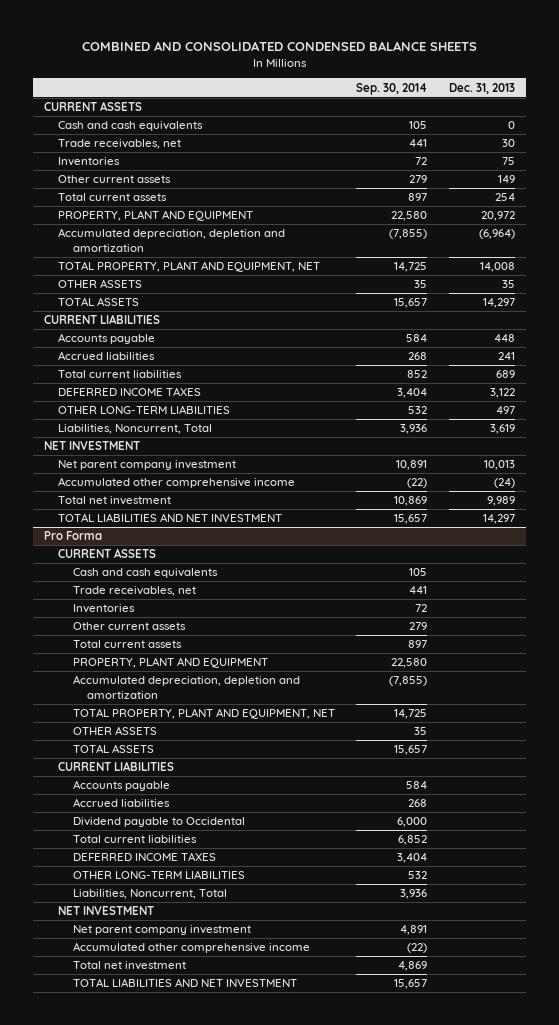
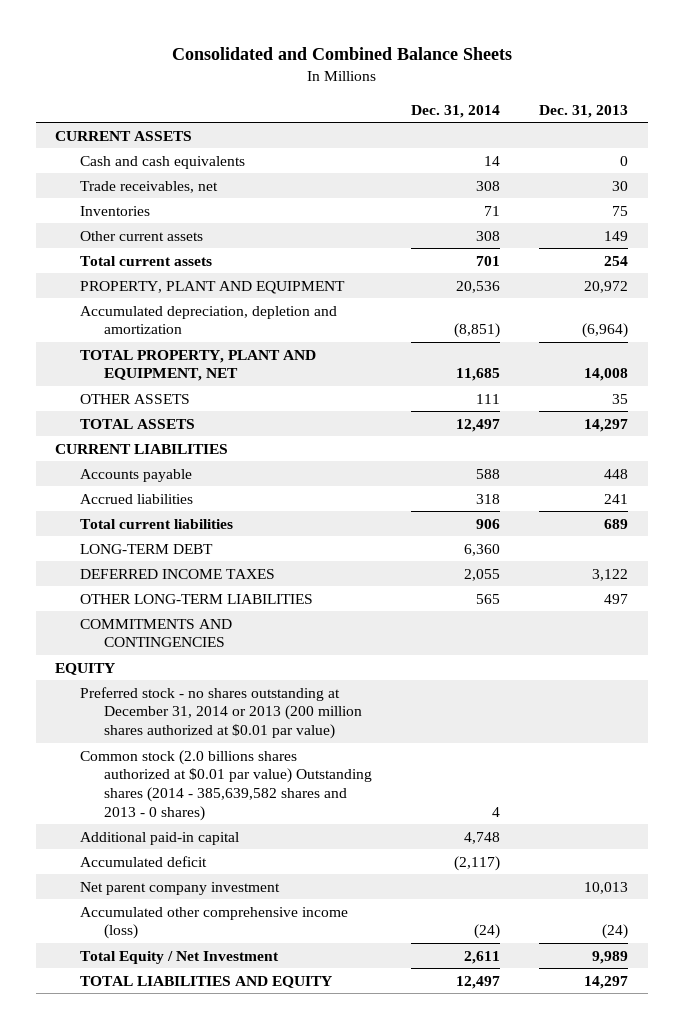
[81,41,477,52] COMBINED AND CONSOLIDATED CONDENSED BALANCE SHEETS -> [171,46,512,60] Consolidated and Combined Balance Sheets
[356,82,428,95] Sep. 30, 2014 -> none
none -> [411,104,501,118] Dec. 31, 2014
none -> [79,543,213,554] LONG-TERM DEBT
[58,424,213,435] Liabilities, Noncurrent, Total -> none
[44,441,141,451] NET INVESTMENT -> none
none -> [79,618,232,648] COMMITMENTS AND CONTINGENCIES
none -> [54,662,115,675] EQUITY
none -> [79,686,363,740] Preferred stock - no shares outstanding at December 31, 2014 or 2013 (200 million shares authorized at $0.01 par value)
none -> [79,749,373,821] Common stock (2.0 billions shares authorized at $0.01 par value) Outstanding shares (2014 - 385,639,582 shares and 2013 - 0 shares)
none -> [79,831,239,845] Additional paid-in capital
none -> [79,855,207,867] Accumulated deficit
[44,531,103,541] Pro Forma -> none
[58,548,157,559] CURRENT ASSETS -> none
[72,568,218,579] Cash and cash equivalents -> none
[72,586,196,597] Trade receivables, net -> none
[72,604,135,614] Inventories -> none
[72,622,186,631] Other current assets -> none
[72,640,182,649] Total current assets -> none
[72,657,268,669] PROPERTY, PLANT AND EQUIPMENT -> none
[72,675,300,699] Accumulated depreciation, depletion and amortization -> none
[72,708,335,720] TOTAL PROPERTY, PLANT AND EQUIPMENT, NET -> none
[72,726,157,736] OTHER ASSETS -> none
[72,744,154,754] TOTAL ASSETS -> none
[58,761,175,772] CURRENT LIABILITIES -> none
[72,780,170,792] Accounts payable -> none
[72,798,170,808] Accrued liabilities -> none
[72,817,245,828] Dividend payable to Occidental -> none
[72,835,197,844] Total current liabilities -> none
[72,852,216,862] DEFERRED INCOME TAXES -> none
[72,870,245,880] OTHER LONG-TERM LIABILITIES -> none
[72,889,227,900] Liabilities, Noncurrent, Total -> none
[58,906,155,916] NET INVESTMENT -> none
[72,925,251,936] Net parent company investment -> none
[72,942,310,954] Accumulated other comprehensive income -> none
[72,961,186,971] Total net investment -> none
[72,978,297,988] TOTAL LIABILITIES AND NET INVESTMENT -> none
[58,477,296,489] Accumulated other comprehensive income -> [79,906,348,940] Accumulated other comprehensive income (loss)
[58,496,172,506] Total net investment -> [79,950,279,964] Total Equity / Net Investment
[58,513,283,523] TOTAL LIABILITIES AND NET INVESTMENT -> [79,975,332,988] TOTAL LIABILITIES AND EQUITY

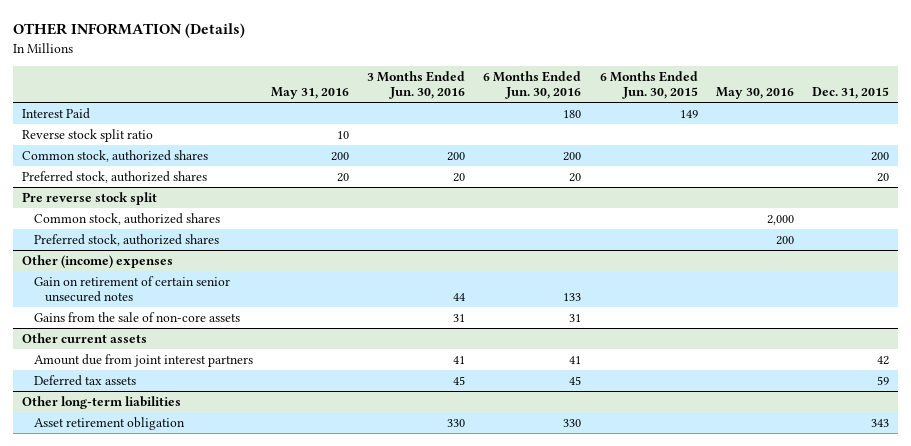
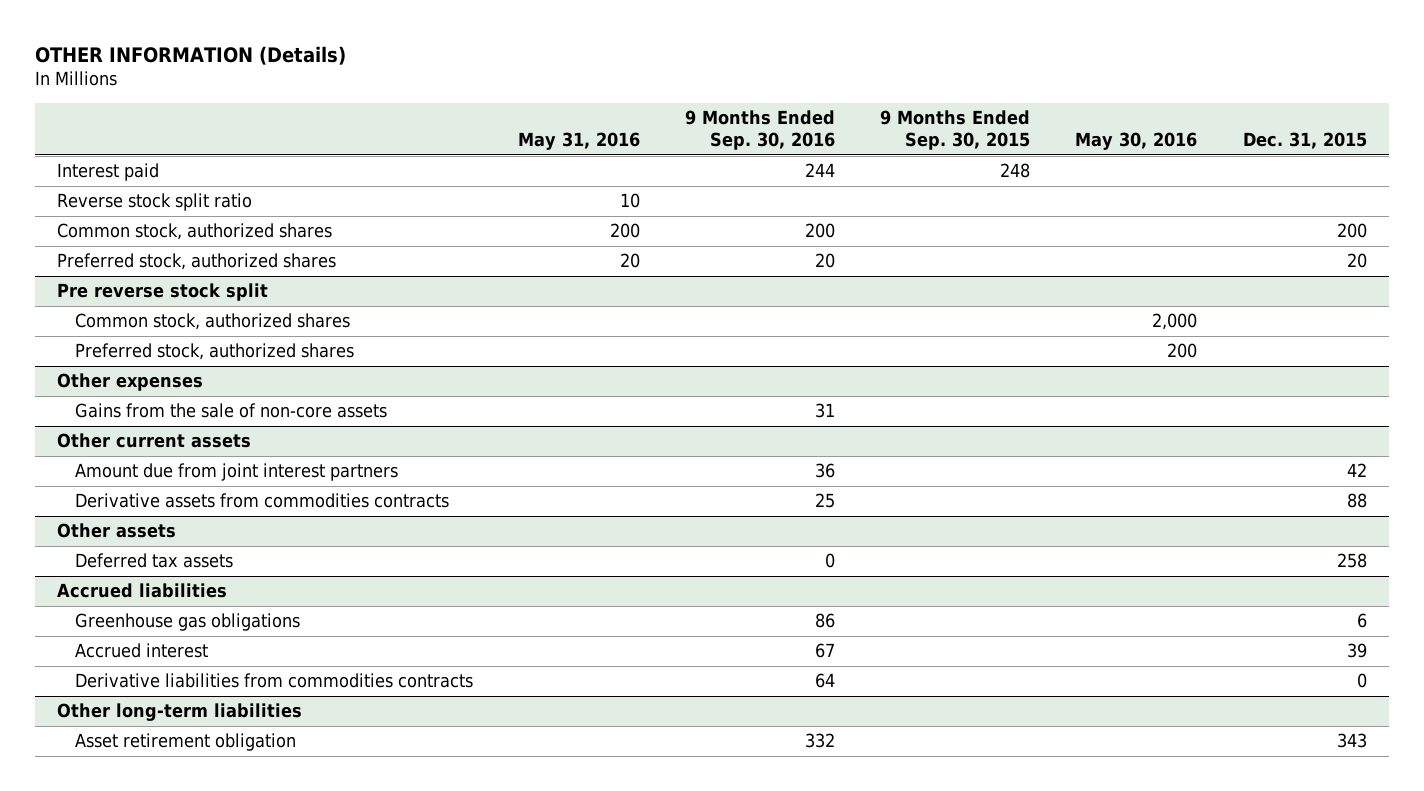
[367,70,466,100] 3 Months Ended Jun. 30, 2016 -> none
[483,70,582,100] 6 Months Ended Jun. 30, 2016 -> none
[599,70,698,100] 6 Months Ended Jun. 30, 2015 -> none
none -> [685,110,836,151] 9 Months Ended Sep. 30, 2016
none -> [880,110,1031,151] 9 Months Ended Sep. 30, 2015
[22,107,91,119] Interest Paid -> [57,163,160,182] Interest paid
[33,275,230,303] Gain on retirement of certain senior unsecured notes -> none
[22,254,174,268] Other (income) expenses -> [57,373,204,392] Other expenses
[33,374,136,386] Deferred tax assets -> none
none -> [75,493,450,509] Derivative assets from commodities contracts
none -> [57,523,177,539] Other assets
none -> [75,553,234,569] Deferred tax assets
none -> [57,583,228,599] Accrued liabilities
none -> [75,613,301,632] Greenhouse gas obligations
none -> [75,643,209,659] Accrued interest
none -> [75,673,474,689] Derivative liabilities from commodities contracts

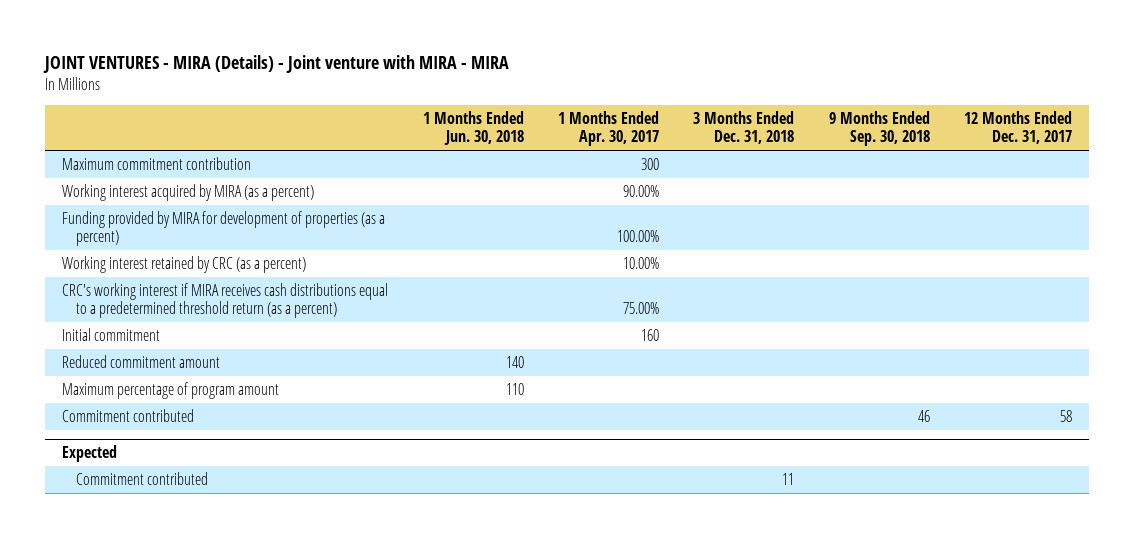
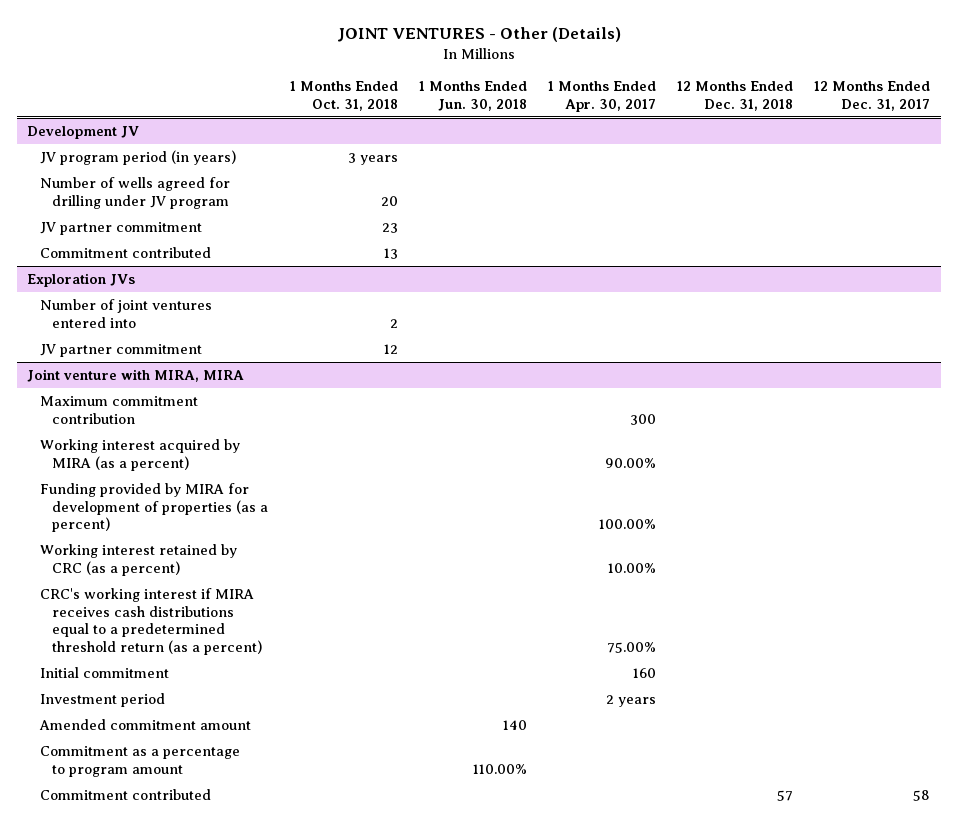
[43,55,510,74] JOINT VENTURES - MIRA (Details) - Joint venture with MIRA - MIRA -> [336,27,621,43] JOINT VENTURES - Other (Details)
[693,110,795,145] 3 Months Ended Dec. 31, 2018 -> none
[828,110,930,147] 9 Months Ended Sep. 30, 2018 -> none
none -> [289,81,398,111] 1 Months Ended Oct. 31, 2018
none -> [677,81,794,111] 12 Months Ended Dec. 31, 2018
none -> [27,126,140,140] Development JV
none -> [39,150,236,166] JV program period (in years)
none -> [39,177,230,209] Number of wells agreed for drilling under JV program
none -> [39,222,202,236] JV partner commitment
none -> [39,247,211,259] Commitment contributed
none -> [27,273,136,288] Exploration JVs
none -> [39,299,212,328] Number of joint ventures entered into
none -> [39,344,202,358] JV partner commitment
none -> [27,369,245,383] Joint venture with MIRA, MIRA
none -> [39,693,165,708] Investment period
[62,355,221,369] Reduced commitment amount -> [38,719,251,731] Amended commitment amount
[62,382,280,400] Maximum percentage of program amount -> [39,746,240,777] Commitment as a percentage to program amount
[505,383,524,396] 110 -> [472,763,527,774] 110.00%
[62,445,118,463] Expected -> none
[76,472,209,486] Commitment contributed -> none

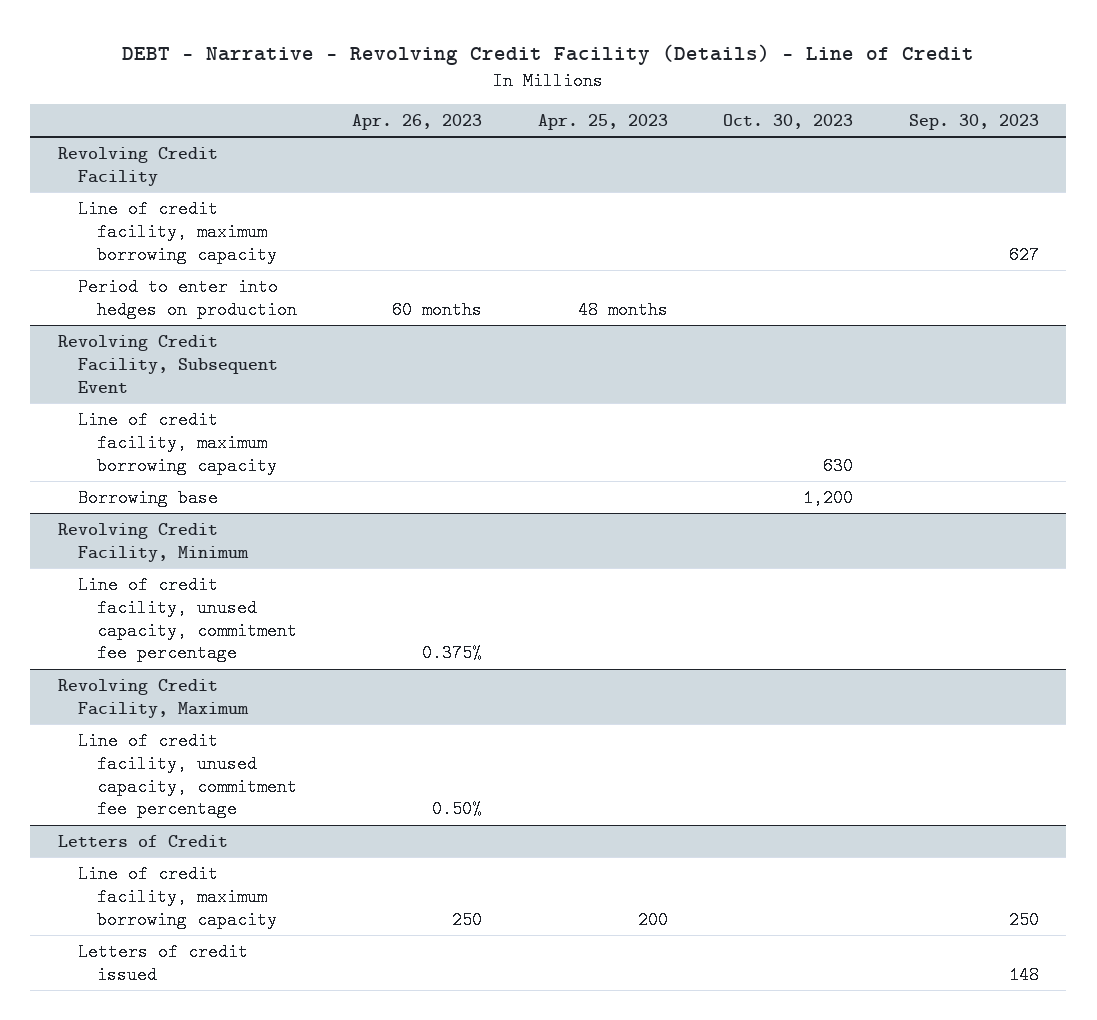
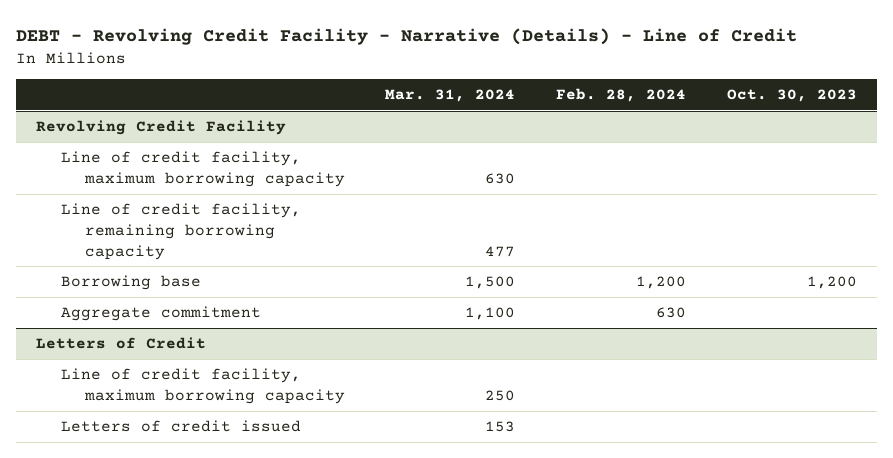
[122,43,975,65] DEBT - Narrative - Revolving Credit Facility (Details) - Line of Credit -> [16,28,798,46] DEBT - Revolving Credit Facility - Narrative (Details) - Line of Credit
[352,114,483,131] Apr. 26, 2023 -> none
[537,114,668,131] Apr. 25, 2023 -> none
[908,114,1039,131] Sep. 30, 2023 -> none
none -> [385,89,516,103] Mar. 31, 2024
none -> [556,88,687,103] Feb. 28, 2024
[77,277,298,319] Period to enter into hedges on production -> none
[58,334,278,393] Revolving Credit Facility, Subsequent Event -> none
[77,410,278,475] Line of credit facility, maximum borrowing capacity -> none
[77,488,218,507] Borrowing base -> none
[58,522,249,562] Revolving Credit Facility, Minimum -> none
[77,575,298,663] Line of credit facility, unused capacity, commitment fee percentage -> none
[58,678,249,718] Revolving Credit Facility, Maximum -> none
[77,731,298,819] Line of credit facility, unused capacity, commitment fee percentage -> none
none -> [60,202,301,260] Line of credit facility, remaining borrowing capacity
none -> [60,274,201,290] Borrowing base
none -> [60,305,261,321] Aggregate commitment

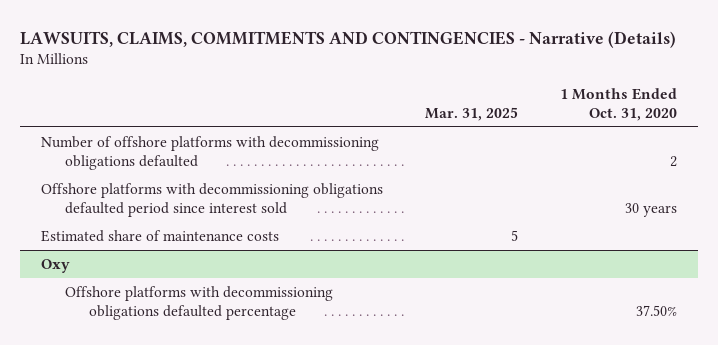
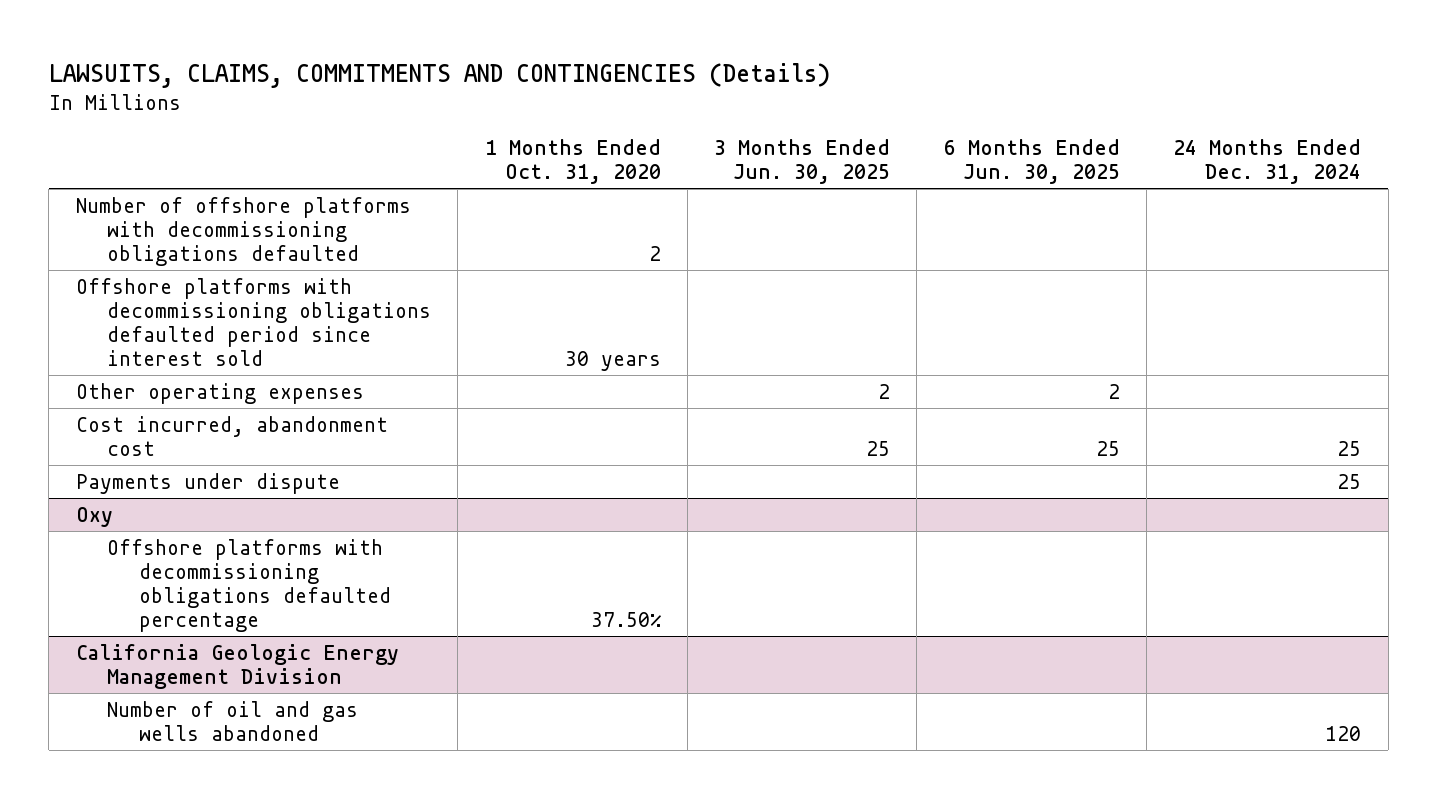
[19,30,676,48] LAWSUITS, CLAIMS, COMMITMENTS AND CONTINGENCIES - Narrative (Details) -> [48,62,830,88] LAWSUITS, CLAIMS, COMMITMENTS AND CONTINGENCIES (Details)
[425,106,519,121] Mar. 31, 2025 -> none
none -> [714,138,891,184] 3 Months Ended Jun. 30, 2025
none -> [943,138,1120,184] 6 Months Ended Jun. 30, 2025
none -> [1173,138,1362,184] 24 Months Ended Dec. 31, 2024
[40,229,279,242] Estimated share of maintenance costs -> [75,382,364,404] Other operating expenses
none -> [75,415,388,456] Cost incurred, abandonment cost
none -> [75,472,340,494] Payments under dispute
none -> [75,643,399,689] California Geologic Energy Management Division
none -> [107,700,359,741] Number of oil and gas wells abandoned

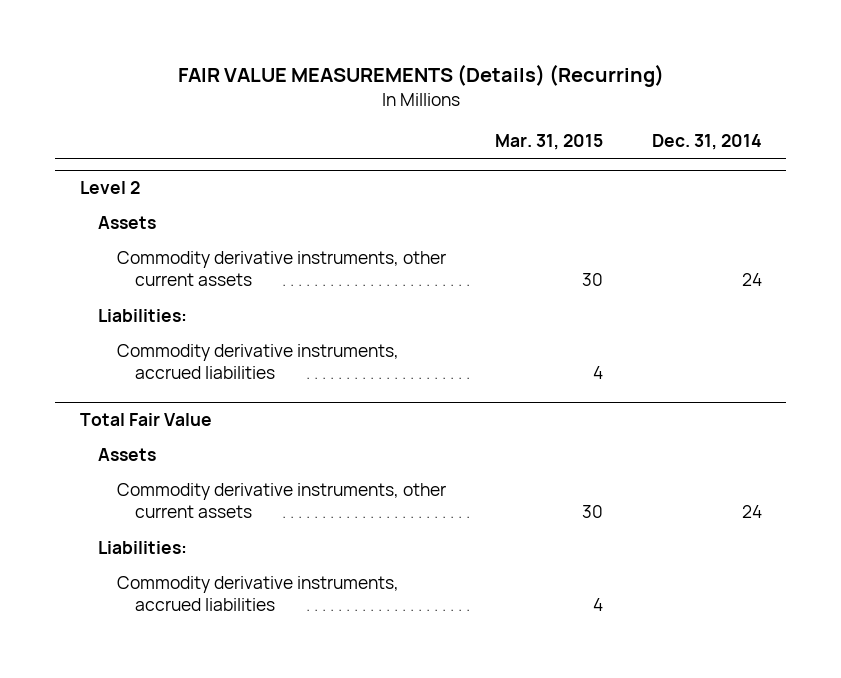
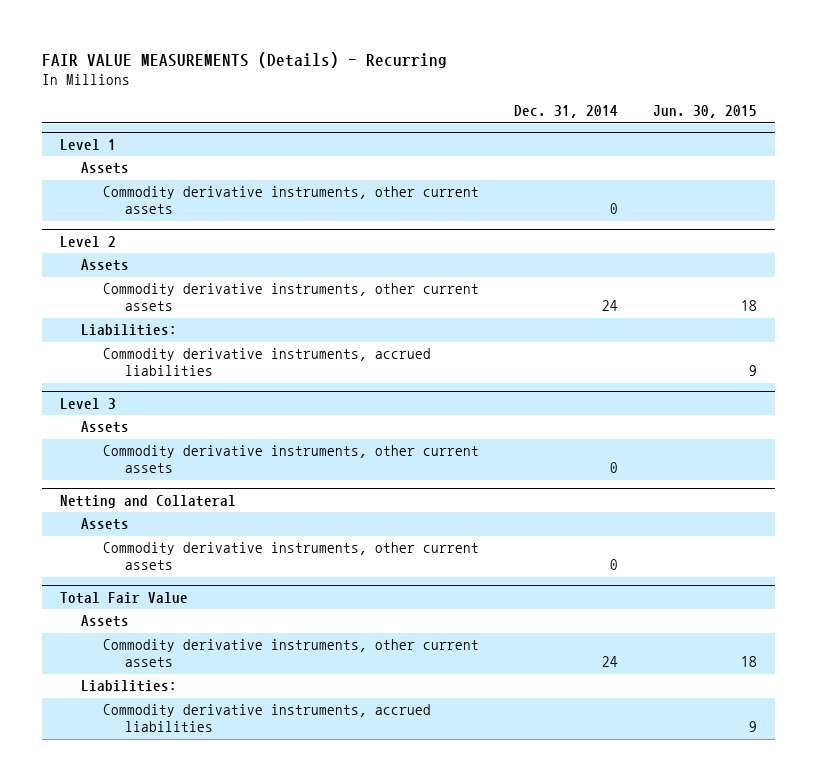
[177,64,664,88] FAIR VALUE MEASUREMENTS (Details) (Recurring) -> [42,51,448,68] FAIR VALUE MEASUREMENTS (Details) - Recurring
[494,133,603,150] Mar. 31, 2015 -> none
none -> [653,105,758,119] Jun. 30, 2015
none -> [59,138,116,150] Level 1
none -> [81,162,130,175] Assets
none -> [103,186,480,215] Commodity derivative instruments, other current assets
none -> [59,397,116,409] Level 3
none -> [81,421,130,434] Assets
none -> [103,445,480,474] Commodity derivative instruments, other current assets
none -> [59,494,236,508] Netting and Collateral
none -> [81,518,130,531] Assets
none -> [103,542,480,571] Commodity derivative instruments, other current assets

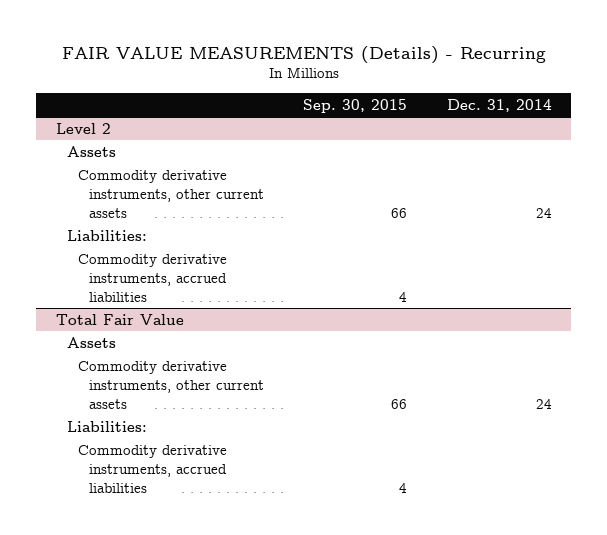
[653,105,758,119] Jun. 30, 2015 -> none
none -> [303,98,408,113] Sep. 30, 2015
[59,138,116,150] Level 1 -> none
[81,162,130,175] Assets -> none
[103,186,480,215] Commodity derivative instruments, other current assets -> none
[59,397,116,409] Level 3 -> none
[81,421,130,434] Assets -> none
[103,445,480,474] Commodity derivative instruments, other current assets -> none
[59,494,236,508] Netting and Collateral -> none
[81,518,130,531] Assets -> none
[103,542,480,571] Commodity derivative instruments, other current assets -> none

